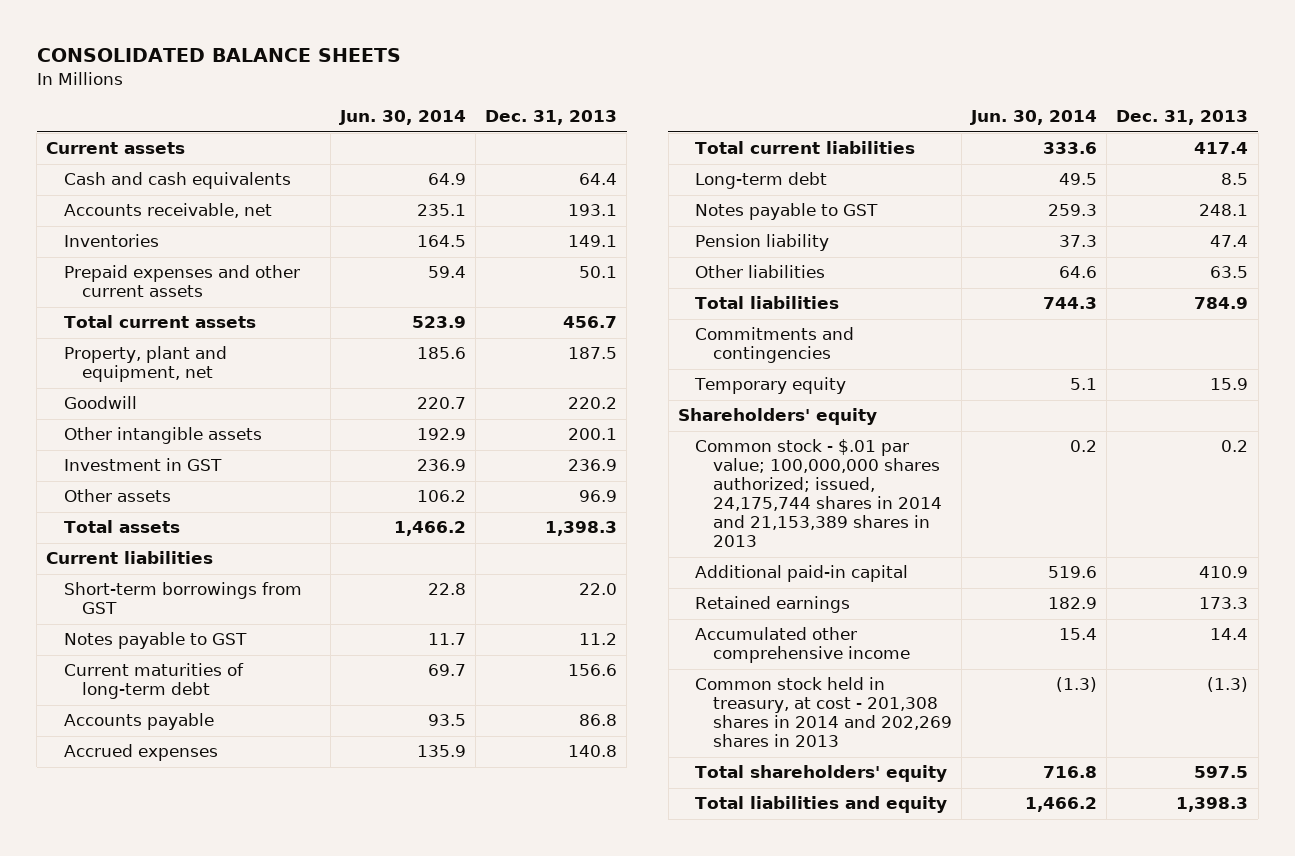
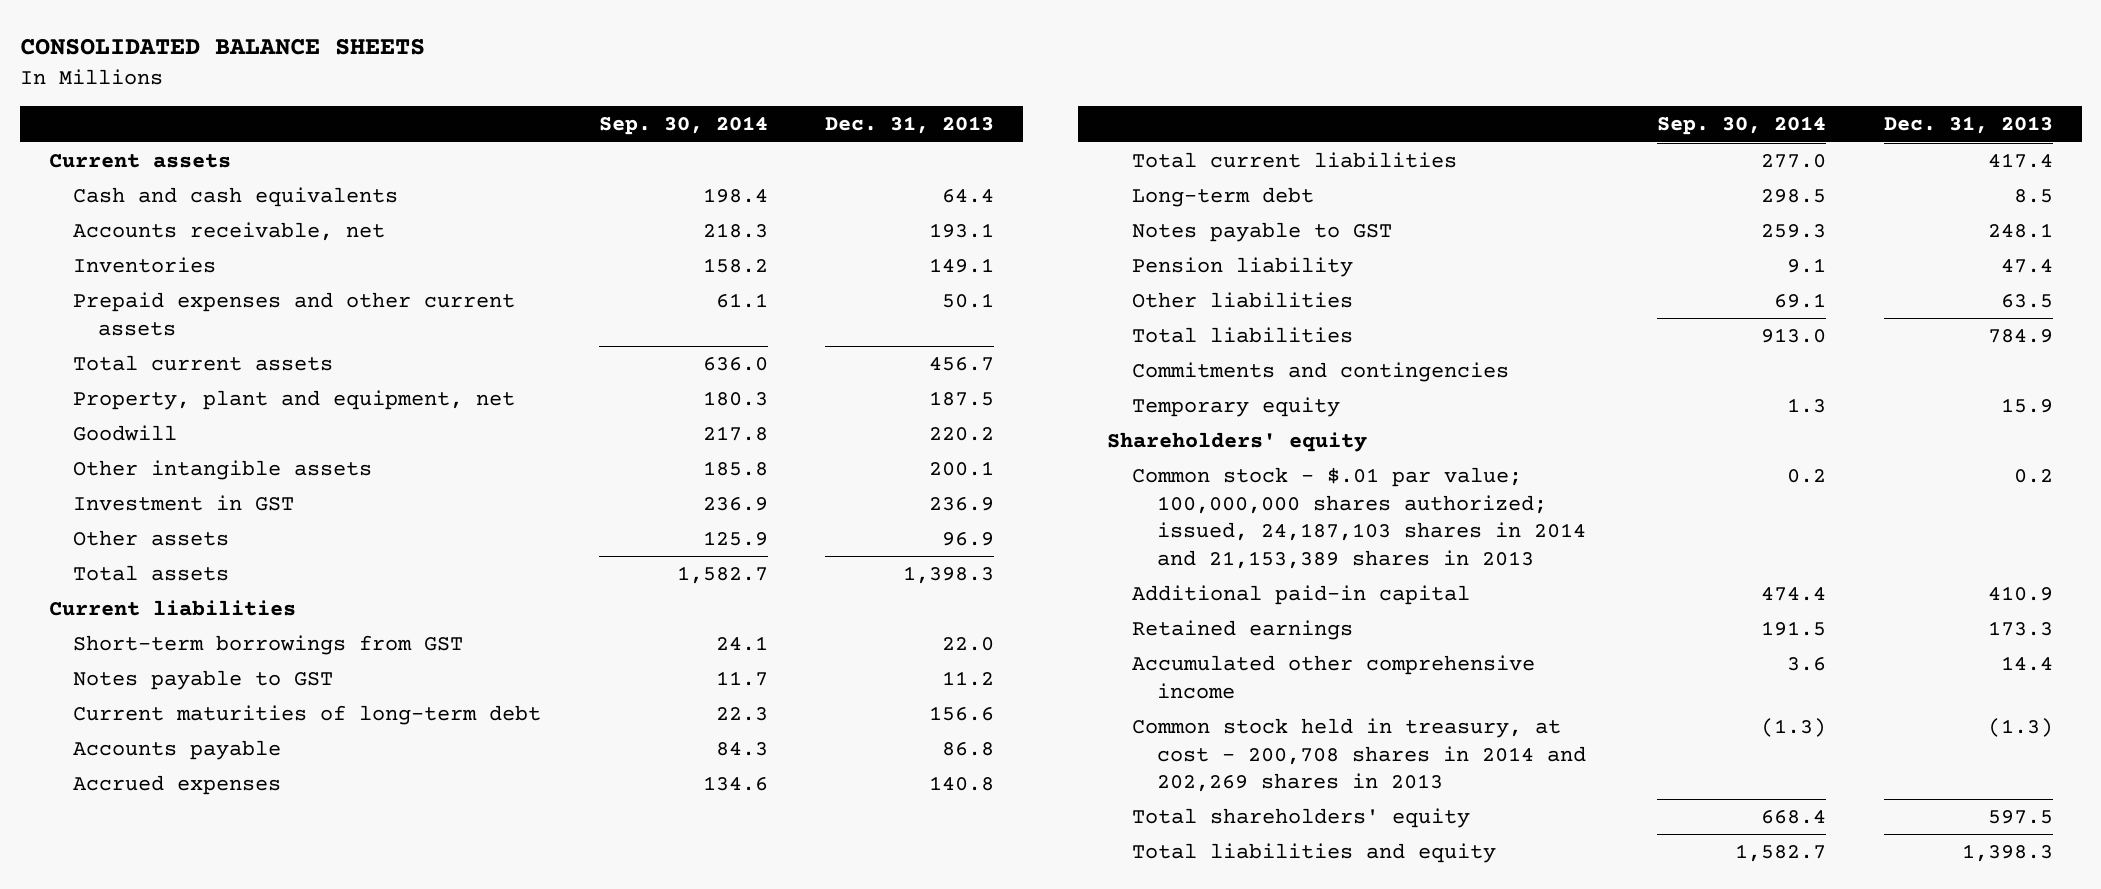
[339,110,467,126] Jun. 30, 2014 -> none
none -> [598,116,768,136] Sep. 30, 2014
[695,439,943,548] Common stock - $.01 par value; 100,000,000 shares authorized; issued, 24,175,744 shares in 2014 and 21,153,389 shares in 2013 -> [1132,467,1586,569] Common stock - $.01 par value; 100,000,000 shares authorized; issued, 24,187,103 shares in 2014 and 21,153,389 shares in 2013
[695,677,953,748] Common stock held in treasury, at cost - 201,308 shares in 2014 and 202,269 shares in 2013 -> [1132,718,1586,793] Common stock held in treasury, at cost - 200,708 shares in 2014 and 202,269 shares in 2013

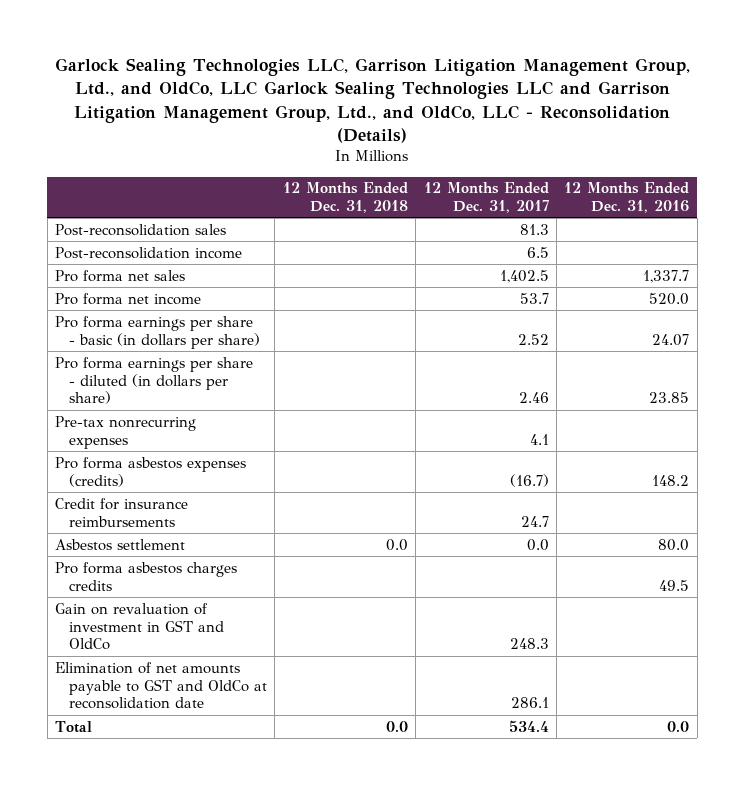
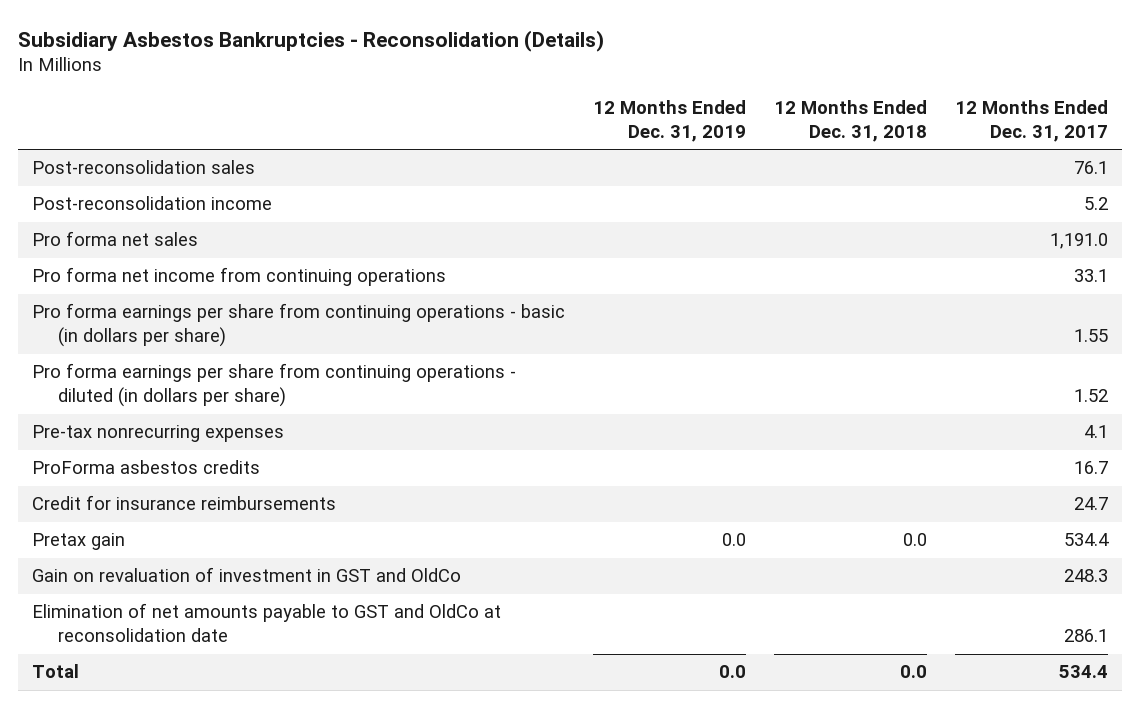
[55,57,691,144] Garlock Sealing Technologies LLC, Garrison Litigation Management Group, Ltd., and OldCo, LLC Garlock Sealing Technologies LLC and Garrison Litigation Management Group, Ltd., and OldCo, LLC - Reconsolidation (Details) -> [18,29,605,52] Subsidiary Asbestos Bankruptcies - Reconsolidation (Details)
[564,182,690,214] 12 Months Ended Dec. 31, 2016 -> none
none -> [593,100,747,142] 12 Months Ended Dec. 31, 2019
[519,223,549,235] 81.3 -> [1073,161,1108,175] 76.1
[526,246,549,258] 6.5 -> [1083,197,1108,211] 5.2
[499,269,549,283] 1,402.5 -> [1049,233,1108,250] 1,191.0
[55,292,202,305] Pro forma net income -> [32,267,447,287] Pro forma net income from continuing operations
[519,292,549,304] 53.7 -> [1073,269,1108,283] 33.1
[55,315,261,349] Pro forma earnings per share - basic (in dollars per share) -> [32,303,566,348] Pro forma earnings per share from continuing operations - basic (in dollars per share)
[517,333,549,345] 2.52 -> [1073,329,1108,343] 1.55
[55,356,254,405] Pro forma earnings per share - diluted (in dollars per share) -> [32,363,517,408] Pro forma earnings per share from continuing operations - diluted (in dollars per share)
[518,392,549,404] 2.46 -> [1073,389,1108,403] 1.52
[55,456,247,487] Pro forma asbestos expenses (credits) -> [32,460,261,475] ProForma asbestos credits
[509,473,549,487] (16.7) -> [1073,461,1108,475] 16.7
[55,538,186,551] Asbestos settlement -> none
[55,561,238,591] Pro forma asbestos charges credits -> none
none -> [32,533,126,551] Pretax gain

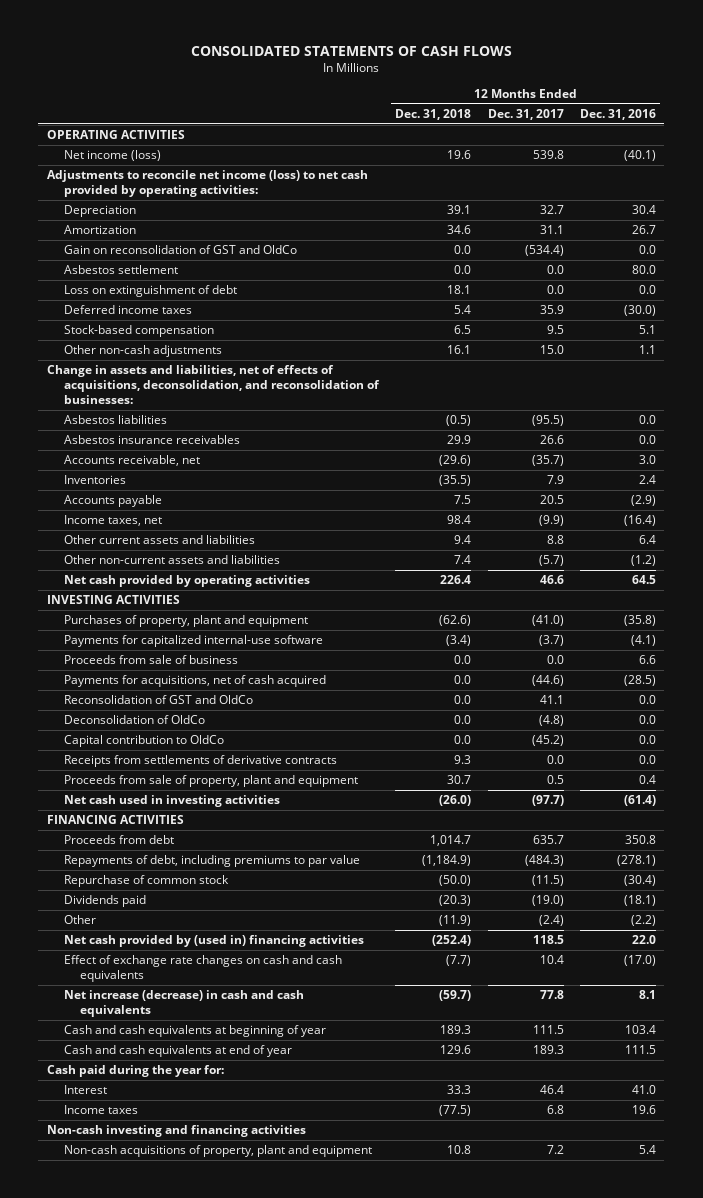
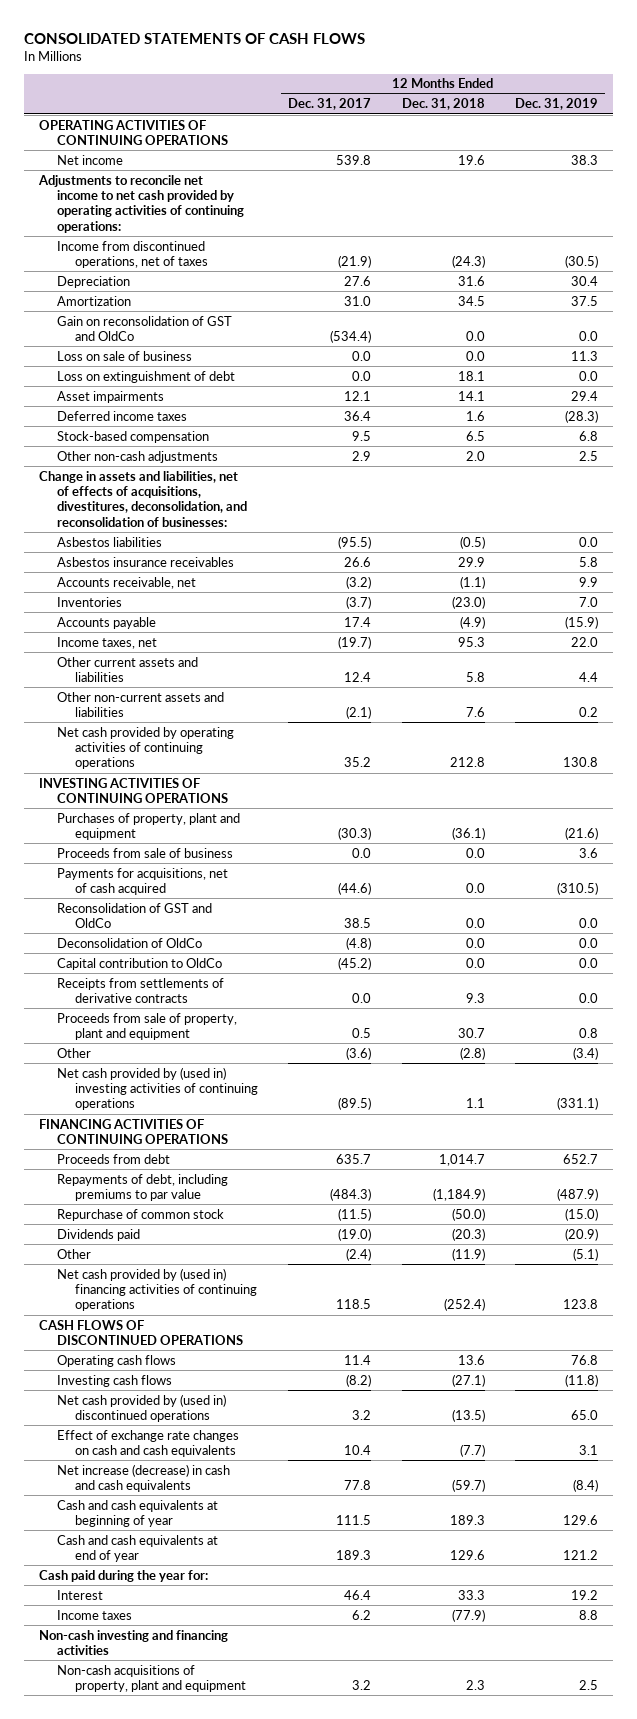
[580,108,657,120] Dec. 31, 2016 -> none
none -> [514,98,598,111] Dec. 31, 2019
[46,130,185,140] OPERATING ACTIVITIES -> [39,119,229,146] OPERATING ACTIVITIES OF CONTINUING OPERATIONS
[63,150,161,162] Net income (loss) -> [57,154,124,165] Net income
[46,170,368,198] Adjustments to reconcile net income (loss) to net cash provided by operating activities: -> [38,174,245,233] Adjustments to reconcile net income to net cash provided by operating activities of continuing operations:
none -> [57,240,209,269] Income from discontinued operations, net of taxes
[447,205,472,215] 39.1 -> [457,275,485,286] 31.6
[539,205,564,215] 32.7 -> [344,275,372,286] 27.6
[447,225,472,235] 34.6 -> [457,295,485,306] 34.5
[539,225,564,235] 31.1 -> [344,295,372,306] 31.0
[63,265,178,275] Asbestos settlement -> none
none -> [57,350,193,361] Loss on sale of business
none -> [57,390,165,403] Asset impairments
[454,305,472,315] 5.4 -> [465,410,485,421] 1.6
[539,305,564,315] 35.9 -> [344,410,372,421] 36.4
[447,345,472,355] 16.1 -> [465,450,485,461] 2.0
[539,345,564,355] 15.0 -> [352,450,372,461] 2.9
[46,365,380,405] Change in assets and liabilities, net of effects of acquisitions, deconsolidation, and reconsolidation of businesses: -> [39,470,248,527] Change in assets and liabilities, net of effects of acquisitions, divestitures, deconsolidation, and reconsolidation of businesses:
[63,635,323,648] Payments for capitalized internal-use software -> none
[439,455,472,467] (29.6) -> [459,575,485,589] (1.1)
[531,455,564,467] (35.7) -> [346,575,372,589] (3.2)
[439,475,472,487] (35.5) -> [451,595,485,609] (23.0)
[546,475,564,485] 7.9 -> [346,595,372,609] (3.7)
[454,495,472,505] 7.5 -> [459,615,485,629] (4.9)
[539,495,564,505] 20.5 -> [344,616,372,627] 17.4
[447,515,472,525] 98.4 -> [457,636,485,647] 95.3
[538,515,564,527] (9.9) -> [338,635,372,649] (19.7)
[454,535,472,545] 9.4 -> [465,672,485,683] 5.8
[546,535,564,545] 8.8 -> [344,672,372,683] 12.4
[454,555,472,565] 7.4 -> [465,707,485,718] 7.6
[538,555,564,567] (5.7) -> [346,706,372,720] (2.1)
[63,575,310,588] Net cash provided by operating activities -> [57,726,235,770] Net cash provided by operating activities of continuing operations
[440,575,472,585] 226.4 -> [449,757,485,768] 212.8
[539,575,564,585] 46.6 -> [344,757,372,768] 35.2
[46,595,180,605] INVESTING ACTIVITIES -> [39,777,229,804] INVESTING ACTIVITIES OF CONTINUING OPERATIONS
[439,615,472,627] (62.6) -> [451,827,485,841] (36.1)
[531,615,564,627] (41.0) -> [338,827,372,841] (30.3)
[539,695,564,705] 41.1 -> [344,918,372,929] 38.5
none -> [57,1047,92,1058] Other
[63,795,280,808] Net cash used in investing activities -> [57,1066,259,1111] Net cash provided by (used in) investing activities of continuing operations
[439,795,472,807] (26.0) -> [465,1098,485,1109] 1.1
[531,795,564,807] (97.7) -> [338,1097,372,1111] (89.5)
[46,815,184,825] FINANCING ACTIVITIES -> [39,1118,229,1145] FINANCING ACTIVITIES OF CONTINUING OPERATIONS
[63,935,364,948] Net cash provided by (used in) financing activities -> [57,1267,258,1312] Net cash provided by (used in) financing activities of continuing operations
none -> [39,1319,244,1346] CASH FLOWS OF DISCONTINUED OPERATIONS
none -> [57,1354,177,1367] Operating cash flows
none -> [57,1374,173,1387] Investing cash flows
none -> [57,1393,227,1423] Net cash provided by (used in) discontinued operations
[439,1105,472,1117] (77.5) -> [451,1608,485,1622] (77.9)
[546,1105,564,1115] 6.8 -> [352,1609,372,1620] 6.2
[447,1145,472,1155] 10.8 -> [465,1680,485,1691] 2.3
[546,1145,564,1155] 7.2 -> [352,1680,372,1691] 3.2

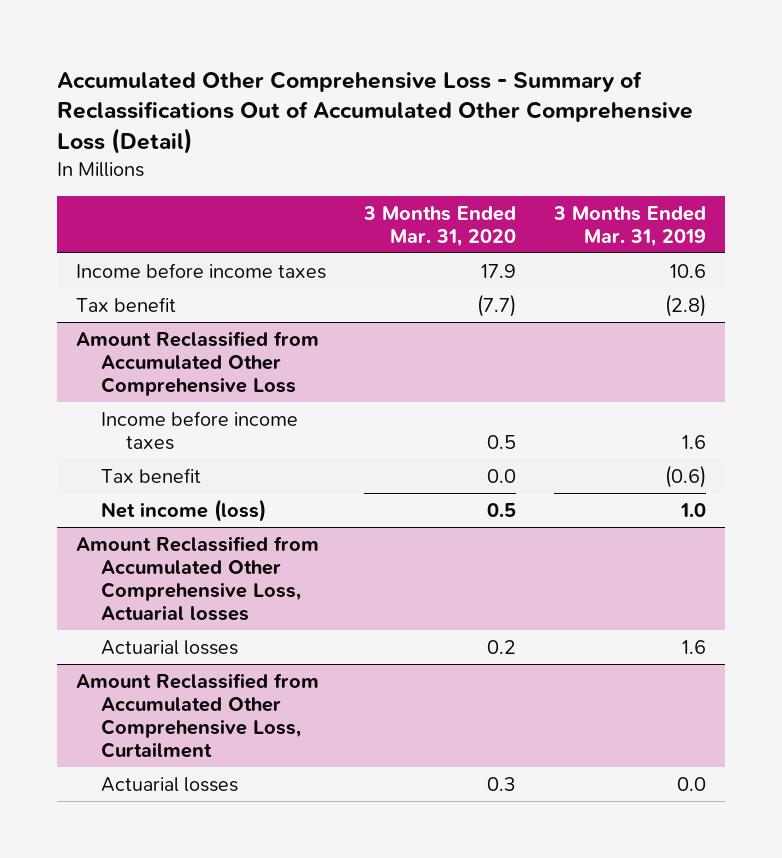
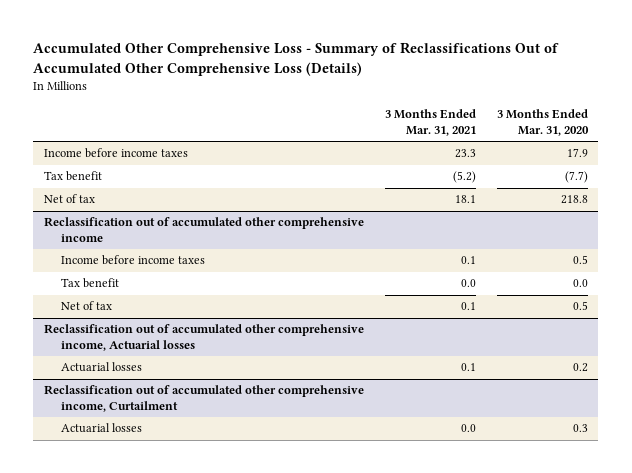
[56,70,693,155] Accumulated Other Comprehensive Loss - Summary of Reclassifications Out of Accumulated Other Comprehensive Loss (Detail) -> [33,42,560,76] Accumulated Other Comprehensive Loss - Summary of Reclassifications Out of Accumulated Other Comprehensive Loss (Details)
[553,205,707,247] 3 Months Ended Mar. 31, 2019 -> none
none -> [384,109,476,136] 3 Months Ended Mar. 31, 2021
none -> [43,194,95,204] Net of tax
[75,330,319,396] Amount Reclassified from Accumulated Other Comprehensive Loss -> [43,217,364,243] Reclassification out of accumulated other comprehensive income
[75,535,319,621] Amount Reclassified from Accumulated Other Comprehensive Loss, Actuarial losses -> none
[101,498,267,522] Net income (loss) -> [60,301,112,311] Net of tax
none -> [43,324,364,352] Reclassification out of accumulated other comprehensive income, Actuarial losses
[75,672,319,758] Amount Reclassified from Accumulated Other Comprehensive Loss, Curtailment -> none
none -> [43,385,364,413] Reclassification out of accumulated other comprehensive income, Curtailment

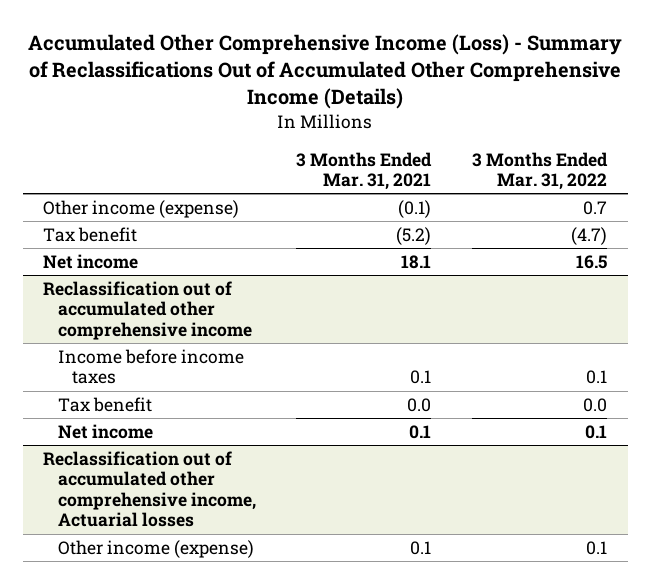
[33,42,560,76] Accumulated Other Comprehensive Loss - Summary of Reclassifications Out of Accumulated Other Comprehensive Loss (Details) -> [28,34,623,110] Accumulated Other Comprehensive Income (Loss) - Summary of Reclassifications Out of Accumulated Other Comprehensive Income (Details)
[496,109,589,136] 3 Months Ended Mar. 31, 2020 -> none
none -> [472,151,609,191] 3 Months Ended Mar. 31, 2022
[43,148,188,159] Income before income taxes -> none
none -> [43,199,240,218] Other income (expense)
[43,194,95,204] Net of tax -> [43,253,139,269] Net income
[60,301,112,311] Net of tax -> [57,423,153,439] Net income
[60,362,142,373] Actuarial losses -> none
[43,385,364,413] Reclassification out of accumulated other comprehensive income, Curtailment -> none
[60,423,142,434] Actuarial losses -> none
none -> [57,539,254,558] Other income (expense)

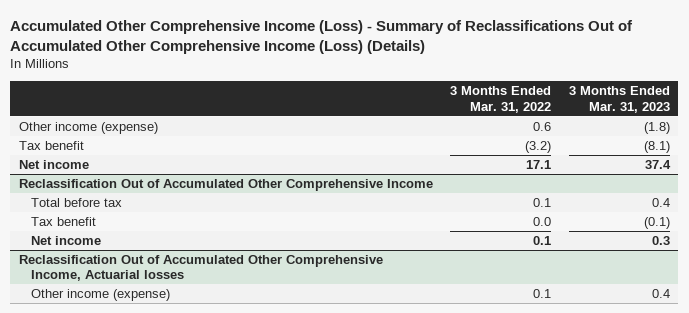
[28,34,623,110] Accumulated Other Comprehensive Income (Loss) - Summary of Reclassifications Out of Accumulated Other Comprehensive Income (Details) -> [10,19,634,54] Accumulated Other Comprehensive Income (Loss) - Summary of Reclassifications Out of Accumulated Other Comprehensive Income (Loss) (Details)
[296,151,433,191] 3 Months Ended Mar. 31, 2021 -> none
none -> [568,86,670,113] 3 Months Ended Mar. 31, 2023
[583,200,608,215] 0.7 -> [533,121,552,131] 0.6
[571,226,608,245] (4.7) -> [525,140,552,153] (3.2)
[576,254,608,269] 16.5 -> [526,159,552,169] 17.1
[43,280,252,340] Reclassification out of accumulated other comprehensive income -> [19,178,434,191] Reclassification Out of Accumulated Other Comprehensive Income
[57,348,244,385] Income before income taxes -> [30,197,122,207] Total before tax
[43,450,256,528] Reclassification out of accumulated other comprehensive income, Actuarial losses -> [19,254,384,282] Reclassification Out of Accumulated Other Comprehensive Income, Actuarial losses

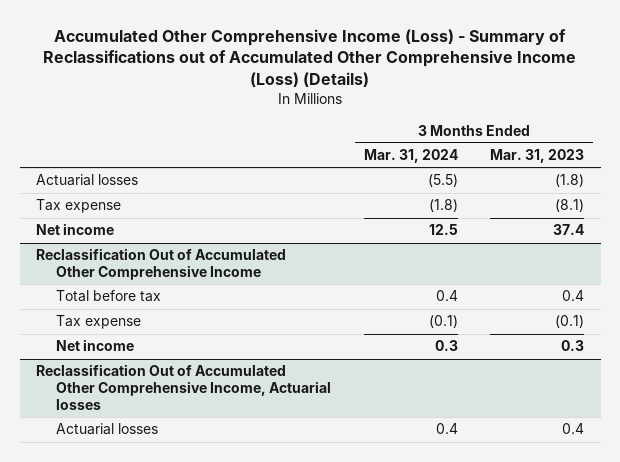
[10,19,634,54] Accumulated Other Comprehensive Income (Loss) - Summary of Reclassifications Out of Accumulated Other Comprehensive Income (Loss) (Details) -> [43,28,577,88] Accumulated Other Comprehensive Income (Loss) - Summary of Reclassifications out of Accumulated Other Comprehensive Income (Loss) (Details)
[450,86,552,113] 3 Months Ended Mar. 31, 2022 -> none
none -> [363,149,458,164] Mar. 31, 2024
[19,121,159,134] Other income (expense) -> [35,174,138,187] Actuarial losses
[19,140,85,150] Tax benefit -> [35,199,121,214] Tax expense
[30,216,96,226] Tax benefit -> [55,315,141,330] Tax expense
[30,288,170,301] Other income (expense) -> [55,423,158,436] Actuarial losses

